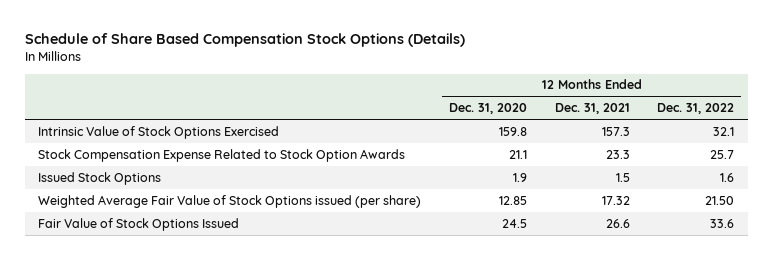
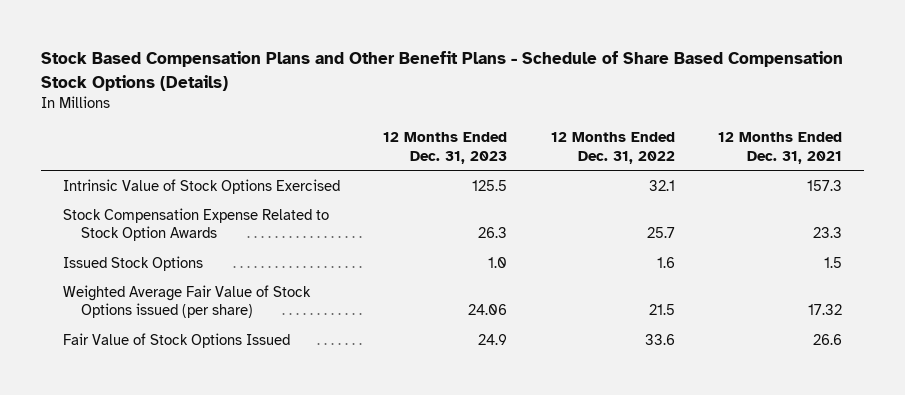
[24,33,465,48] Schedule of Share Based Compensation Stock Options (Details) -> [41,51,844,91] Stock Based Compensation Plans and Other Benefit Plans - Schedule of Share Based Compensation Stock Options (Details)
[448,103,527,115] Dec. 31, 2020 -> none
none -> [383,132,508,164] 12 Months Ended Dec. 31, 2023
[705,195,735,205] 21.50 -> [648,304,675,316] 21.5

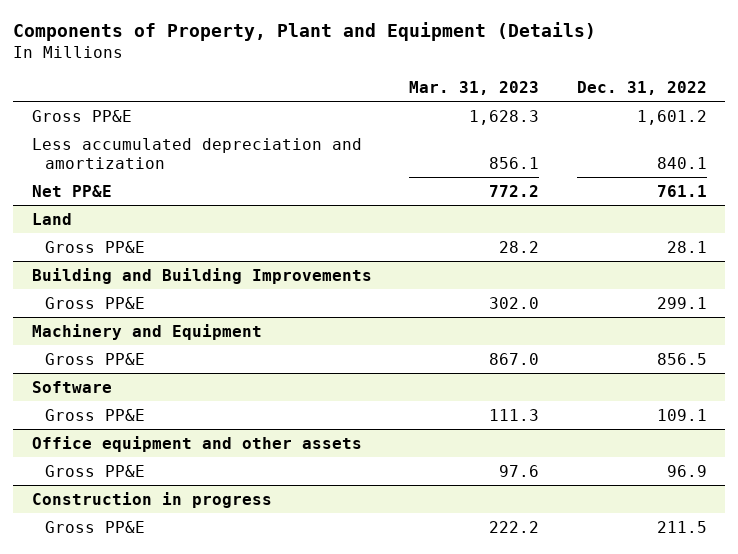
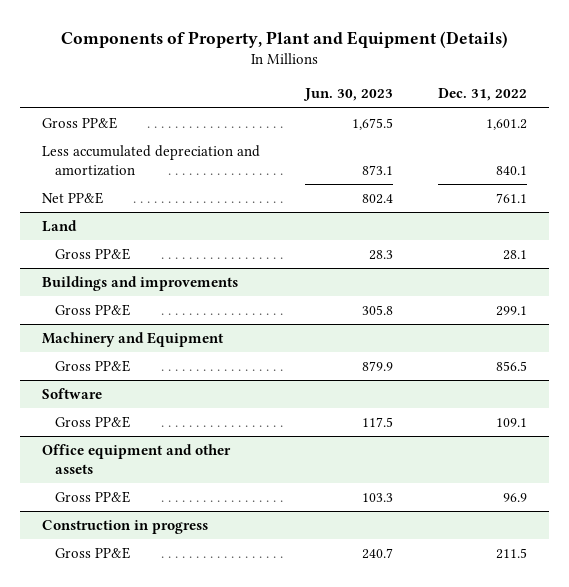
[409,80,540,95] Mar. 31, 2023 -> none
none -> [303,88,394,102] Jun. 30, 2023
[31,267,372,284] Building and Building Improvements -> [42,276,239,292] Buildings and improvements

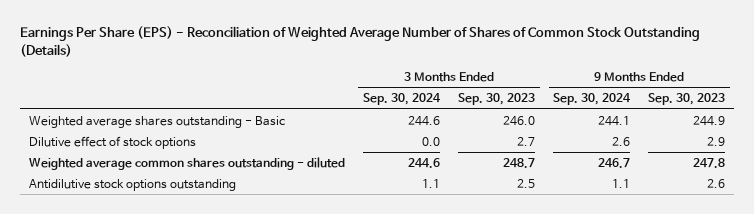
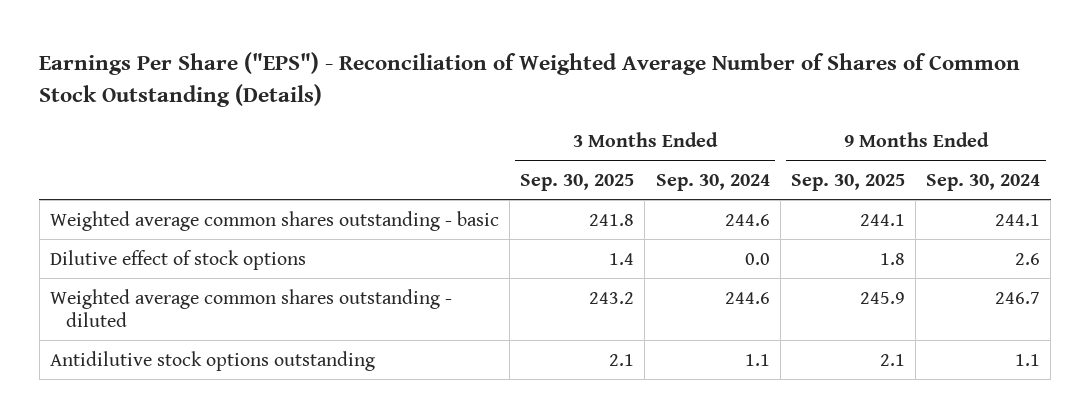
[19,26,700,57] Earnings Per Share (EPS) - Reconciliation of Weighted Average Number of Shares of Common Stock Outstanding (Details) -> [39,52,1021,107] Earnings Per Share ("EPS") - Reconciliation of Weighted Average Number of Shares of Common Stock Outstanding (Details)
[457,93,535,106] Sep. 30, 2023 -> none
[648,93,726,106] Sep. 30, 2023 -> none
none -> [520,174,635,192] Sep. 30, 2025
none -> [790,174,905,192] Sep. 30, 2025
[28,115,285,128] Weighted average shares outstanding - Basic -> [49,210,499,231] Weighted average common shares outstanding - basic

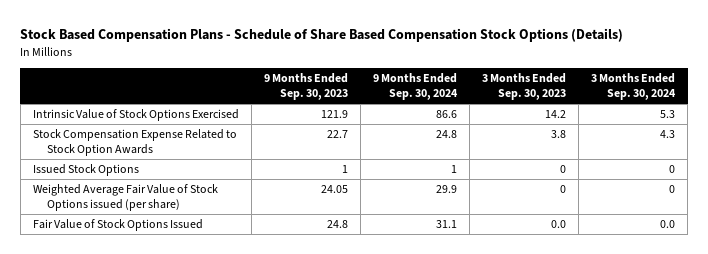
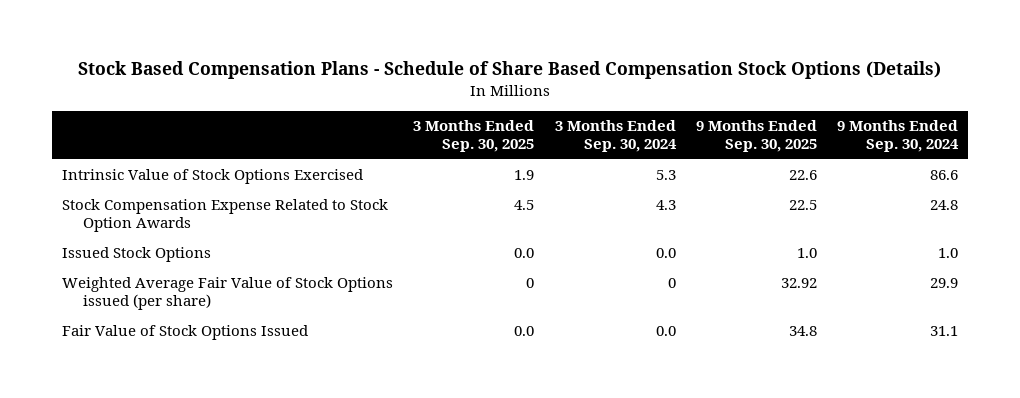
[264,73,349,101] 9 Months Ended Sep. 30, 2023 -> none
[482,73,567,101] 3 Months Ended Sep. 30, 2023 -> none
none -> [413,120,535,153] 3 Months Ended Sep. 30, 2025
none -> [695,120,817,153] 9 Months Ended Sep. 30, 2025
[451,164,458,173] 1 -> [938,248,959,259] 1.0
[669,164,676,173] 0 -> [655,248,676,259] 0.0

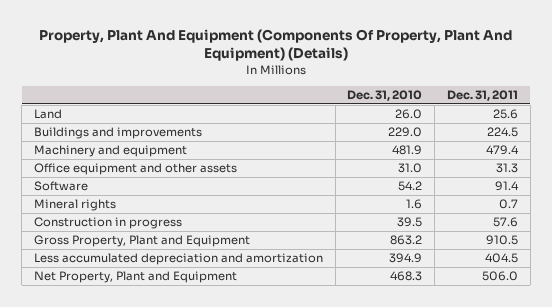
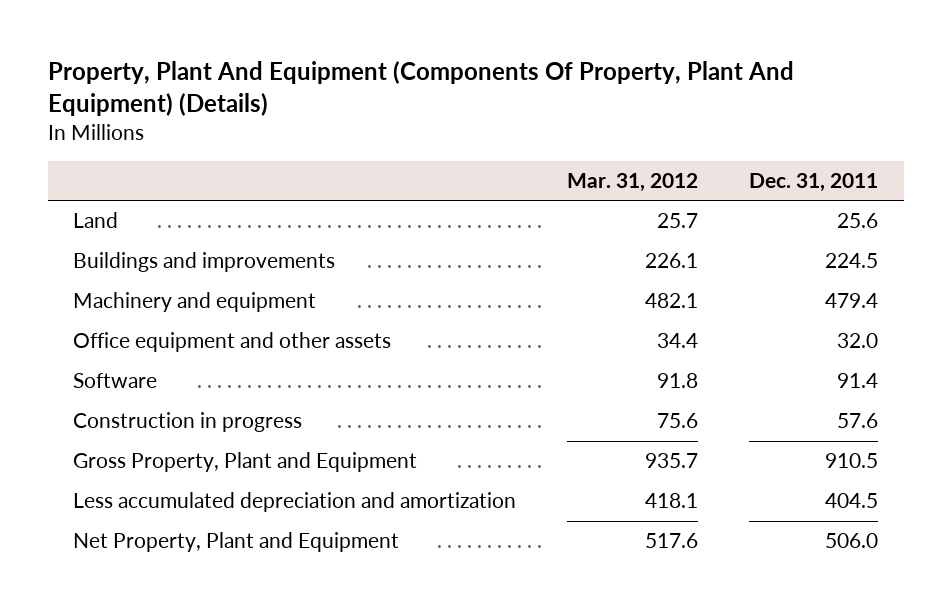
[347,90,423,102] Dec. 31, 2010 -> none
none -> [567,172,699,192] Mar. 31, 2012
[495,163,518,174] 31.3 -> [837,333,879,349] 32.0
[34,199,117,212] Mineral rights -> none

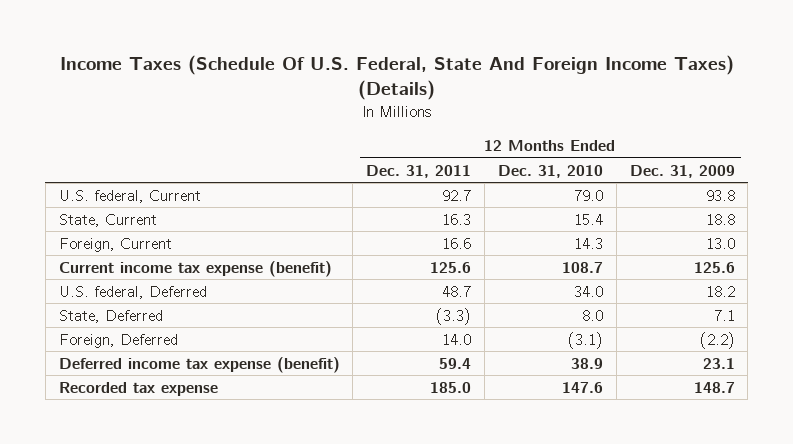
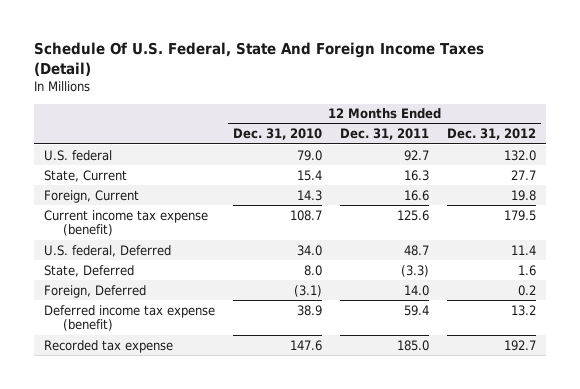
[59,55,734,101] Income Taxes (Schedule Of U.S. Federal, State And Foreign Income Taxes) (Details) -> [34,42,485,76] Schedule Of U.S. Federal, State And Foreign Income Taxes (Detail)
[629,164,735,178] Dec. 31, 2009 -> none
none -> [447,128,537,141] Dec. 31, 2012
[58,189,201,203] U.S. federal, Current -> [43,149,112,161] U.S. federal

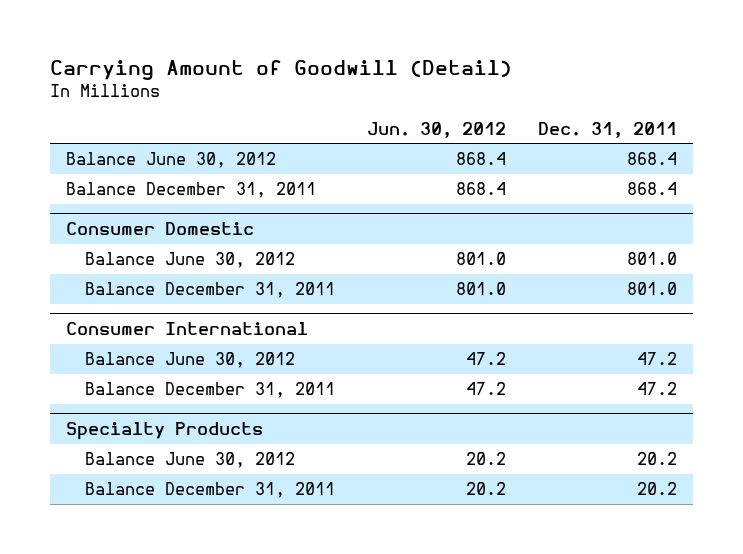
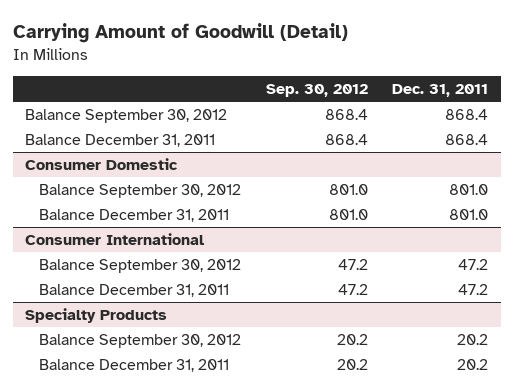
[366,121,506,138] Jun. 30, 2012 -> none
none -> [265,84,368,98] Sep. 30, 2012
[65,152,276,169] Balance June 30, 2012 -> [25,108,228,123] Balance September 30, 2012
[84,252,295,269] Balance June 30, 2012 -> [38,183,241,198] Balance September 30, 2012
[84,352,295,369] Balance June 30, 2012 -> [38,258,241,273] Balance September 30, 2012
[84,452,295,469] Balance June 30, 2012 -> [38,333,241,348] Balance September 30, 2012

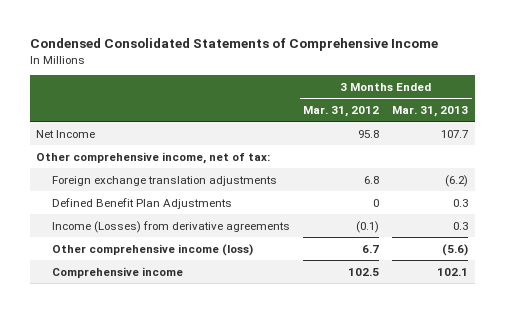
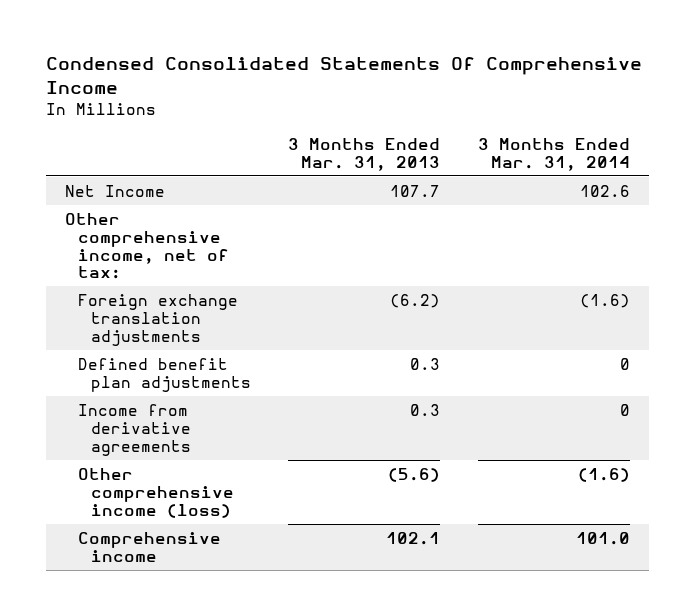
[29,37,438,51] Condensed Consolidated Statements of Comprehensive Income -> [46,57,643,94] Condensed Consolidated Statements Of Comprehensive Income
[303,105,380,117] Mar. 31, 2012 -> none
none -> [478,137,631,171] 3 Months Ended Mar. 31, 2014
[51,197,232,209] Defined Benefit Plan Adjustments -> [77,357,251,392] Defined benefit plan adjustments
[51,220,290,233] Income (Losses) from derivative agreements -> [77,403,191,456] Income from derivative agreements

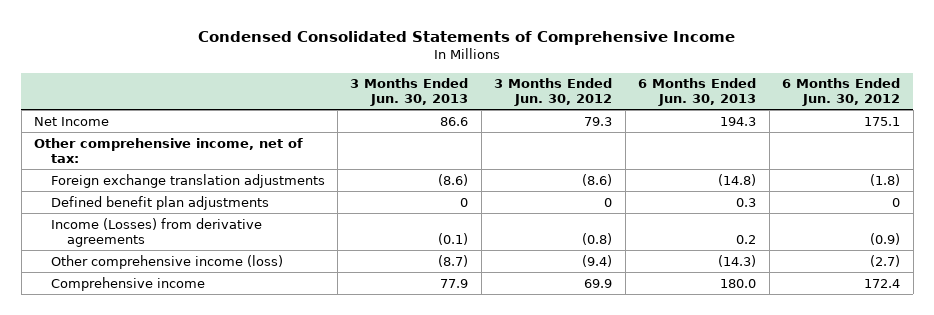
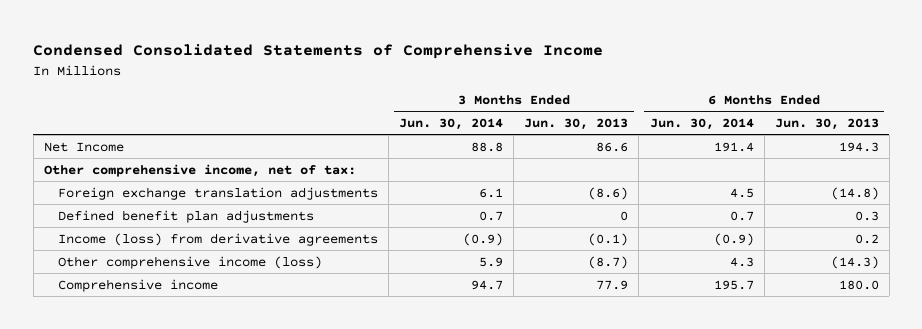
[494,78,613,107] 3 Months Ended Jun. 30, 2012 -> none
[782,78,901,107] 6 Months Ended Jun. 30, 2012 -> none
none -> [399,117,504,130] Jun. 30, 2014
none -> [649,117,754,130] Jun. 30, 2014
[50,217,262,247] Income (Losses) from derivative agreements -> [58,232,379,246] Income (loss) from derivative agreements

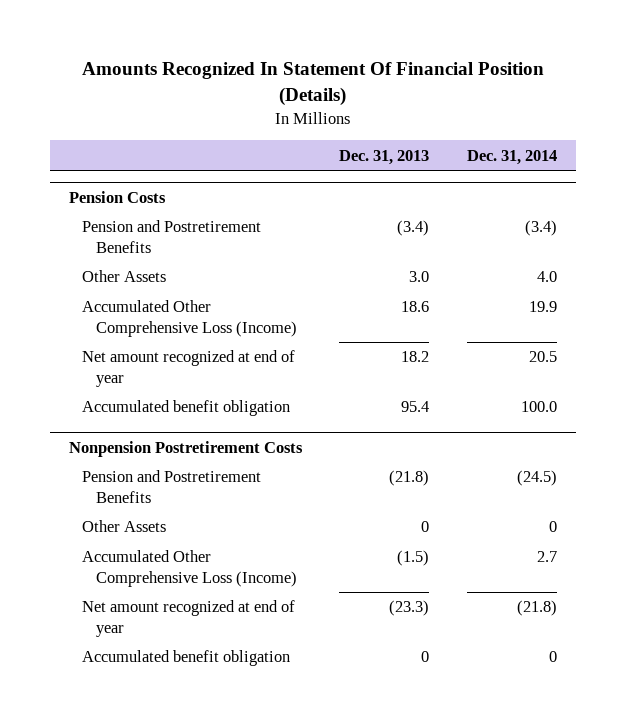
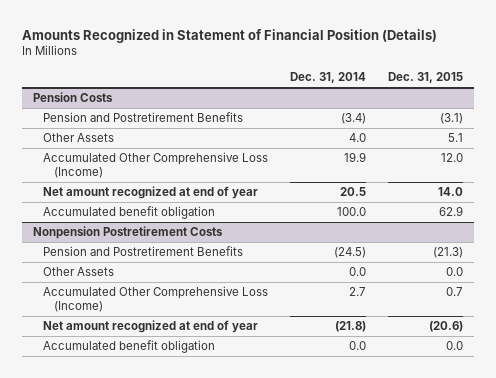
[81,62,544,107] Amounts Recognized In Statement Of Financial Position (Details) -> [22,28,438,43] Amounts Recognized in Statement of Financial Position (Details)
[339,149,430,165] Dec. 31, 2013 -> none
none -> [388,72,464,84] Dec. 31, 2015
[549,521,558,533] 0 -> [349,267,367,277] 0.0
[549,651,558,663] 0 -> [349,341,367,351] 0.0

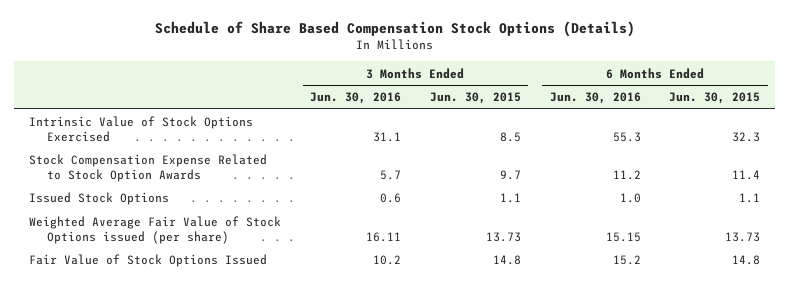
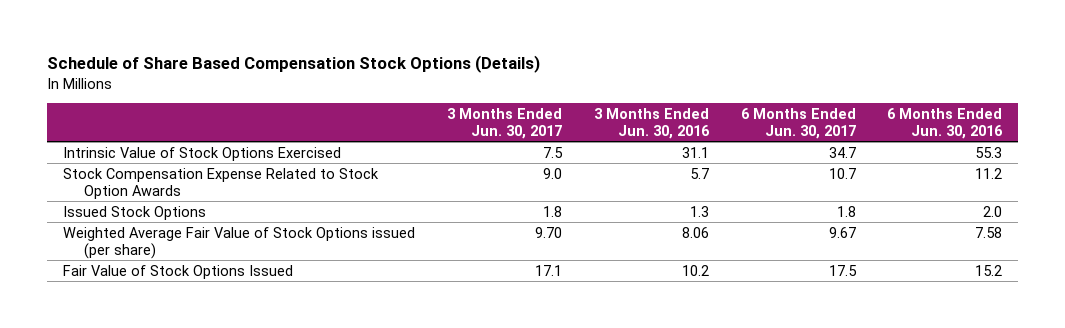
[429,92,521,105] Jun. 30, 2015 -> none
[669,92,761,105] Jun. 30, 2015 -> none
none -> [446,107,562,139] 3 Months Ended Jun. 30, 2017
none -> [740,107,856,139] 6 Months Ended Jun. 30, 2017
[379,193,401,204] 0.6 -> [689,205,709,217] 1.3
[619,193,641,204] 1.0 -> [983,205,1003,217] 2.0
[365,231,401,242] 16.11 -> [681,226,709,238] 8.06
[605,231,641,242] 15.15 -> [975,226,1003,238] 7.58

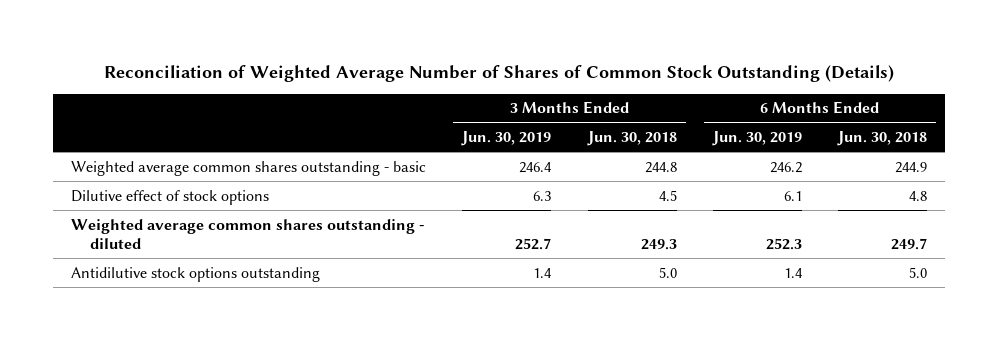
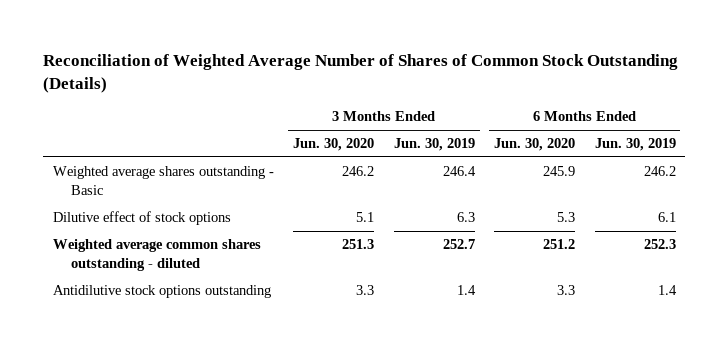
[586,131,677,147] Jun. 30, 2018 -> none
[837,131,928,147] Jun. 30, 2018 -> none
none -> [293,138,375,152] Jun. 30, 2020
none -> [494,138,576,152] Jun. 30, 2020
[71,160,427,176] Weighted average common shares outstanding - basic -> [52,166,274,195] Weighted average shares outstanding - Basic

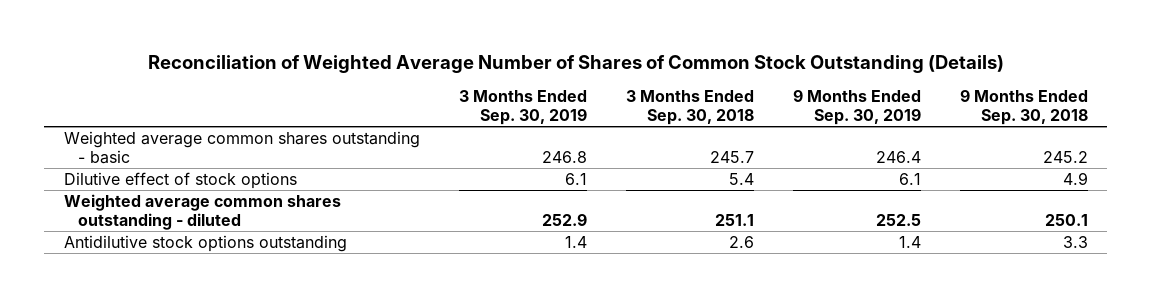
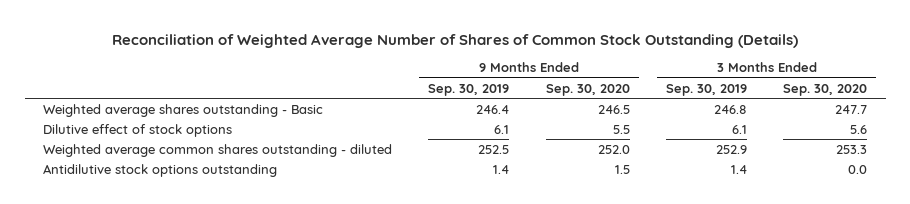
[625,90,754,125] 3 Months Ended Sep. 30, 2018 -> none
[959,89,1088,125] 9 Months Ended Sep. 30, 2018 -> none
none -> [545,83,630,96] Sep. 30, 2020
none -> [783,83,868,96] Sep. 30, 2020
[63,131,420,164] Weighted average common shares outstanding - basic -> [42,103,323,117] Weighted average shares outstanding - Basic

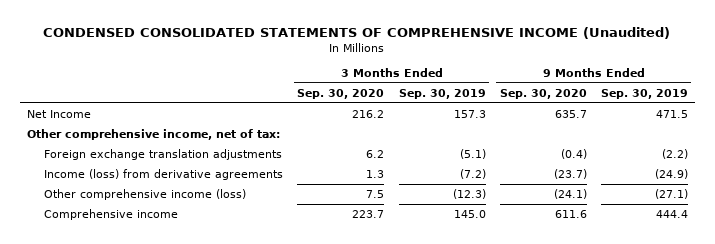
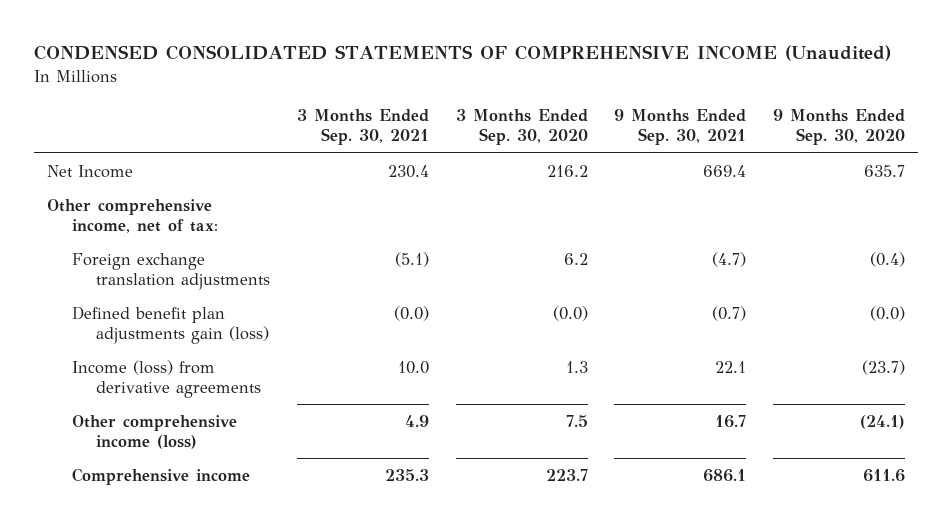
[398,88,486,99] Sep. 30, 2019 -> none
[600,88,688,99] Sep. 30, 2019 -> none
none -> [296,108,429,146] 3 Months Ended Sep. 30, 2021
none -> [614,108,747,146] 9 Months Ended Sep. 30, 2021
none -> [71,305,270,345] Defined benefit plan adjustments gain (loss)

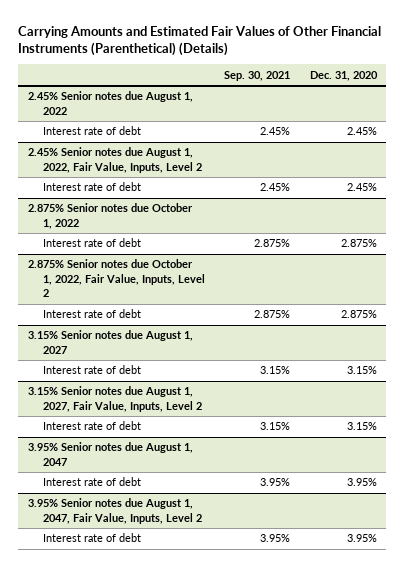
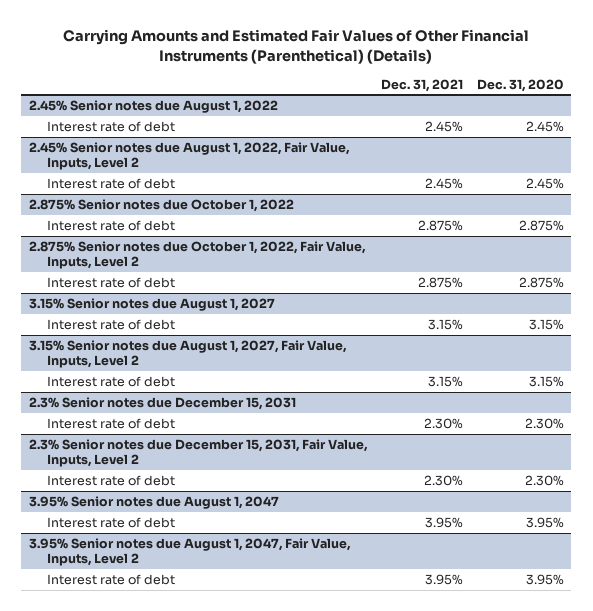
[224,70,291,81] Sep. 30, 2021 -> none
none -> [380,78,463,92] Dec. 31, 2021
none -> [28,397,296,411] 2.3% Senior notes due December 15, 2031
none -> [47,418,176,430] Interest rate of debt
none -> [28,439,368,468] 2.3% Senior notes due December 15, 2031, Fair Value, Inputs, Level 2
none -> [47,475,176,487] Interest rate of debt

